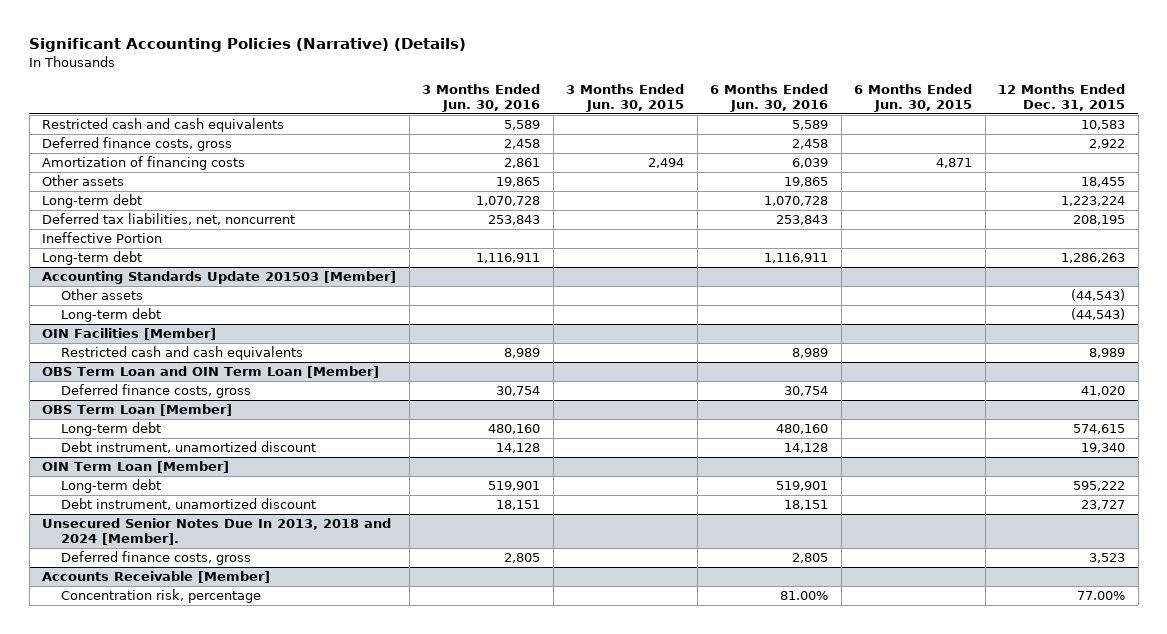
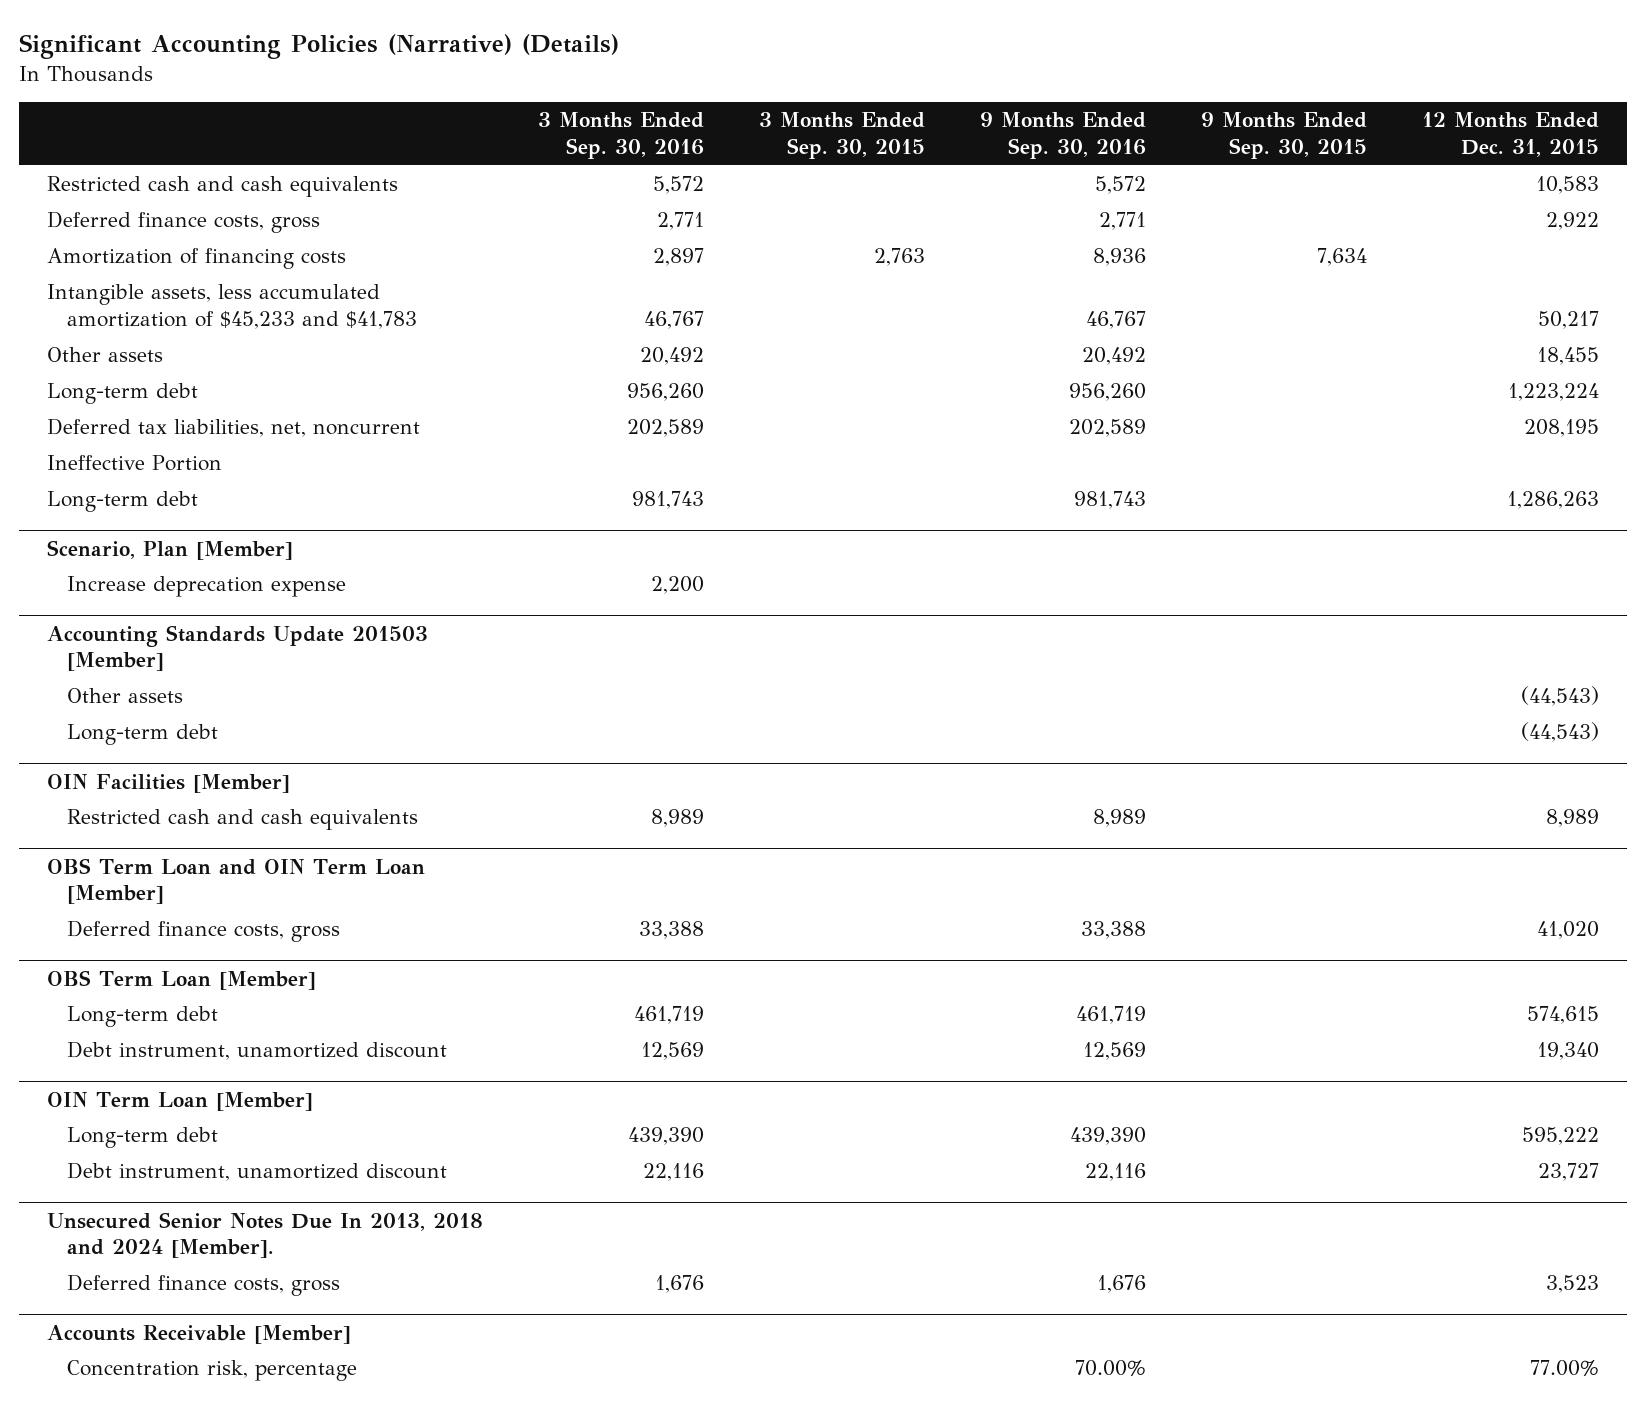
[422,83,541,113] 3 Months Ended Jun. 30, 2016 -> none
[566,83,685,113] 3 Months Ended Jun. 30, 2015 -> none
[710,83,829,113] 6 Months Ended Jun. 30, 2016 -> none
[854,83,973,113] 6 Months Ended Jun. 30, 2015 -> none
none -> [538,112,705,159] 3 Months Ended Sep. 30, 2016
none -> [759,112,926,159] 3 Months Ended Sep. 30, 2015
none -> [980,112,1147,159] 9 Months Ended Sep. 30, 2016
none -> [1201,112,1368,159] 9 Months Ended Sep. 30, 2015
none -> [46,284,418,329] Intangible assets, less accumulated amortization of $45,233 and $41,783
none -> [46,539,293,560] Scenario, Plan [Member]
none -> [67,576,347,598] Increase deprecation expense

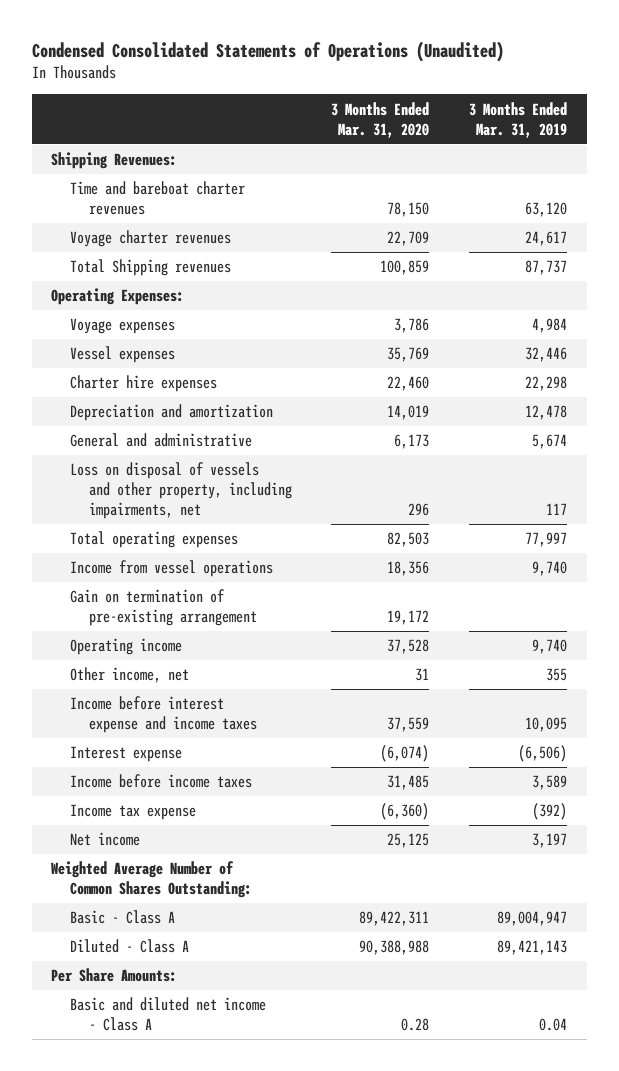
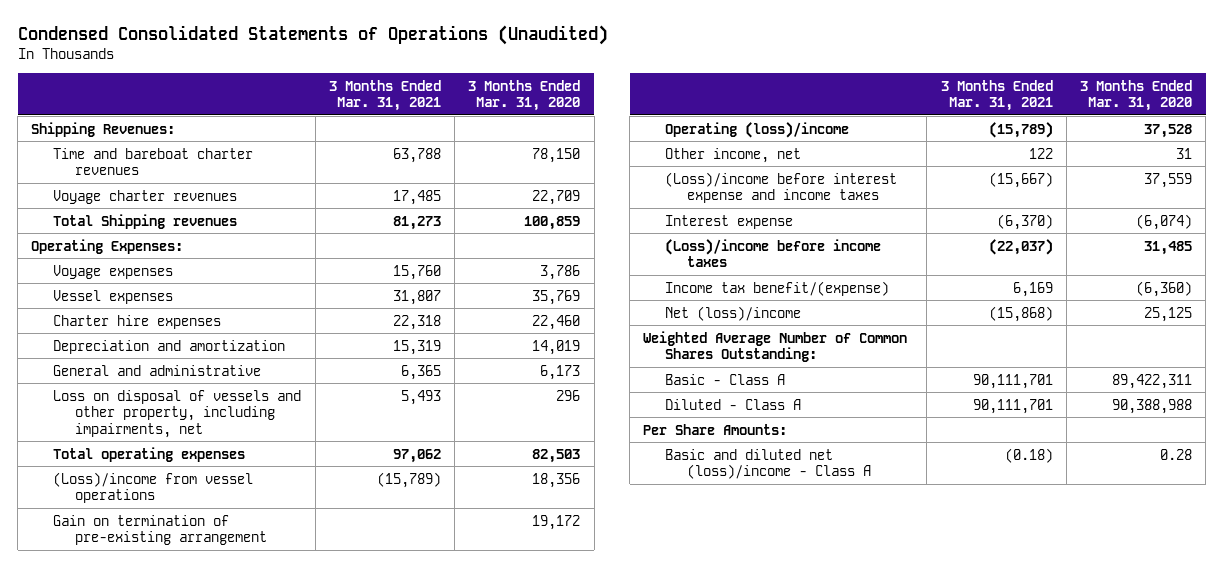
[469,101,568,138] 3 Months Ended Mar. 31, 2019 -> none
none -> [328,79,441,112] 3 Months Ended Mar. 31, 2021
[70,560,274,578] Income from vessel operations -> [53,471,254,504] (Loss)/income from vessel operations
[70,638,183,656] Operating income -> [665,121,850,138] Operating (loss)/income
[70,696,257,734] Income before interest expense and income taxes -> [665,171,898,204] (Loss)/income before interest expense and income taxes
[70,774,253,789] Income before income taxes -> [665,238,882,268] (Loss)/income before income taxes
[70,804,197,821] Income tax expense -> [665,280,890,296] Income tax benefit/(expense)
[70,832,141,847] Net income -> [665,305,802,321] Net (loss)/income
[70,997,267,1032] Basic and diluted net income - Class A -> [665,448,872,480] Basic and diluted net (loss)/income - Class A

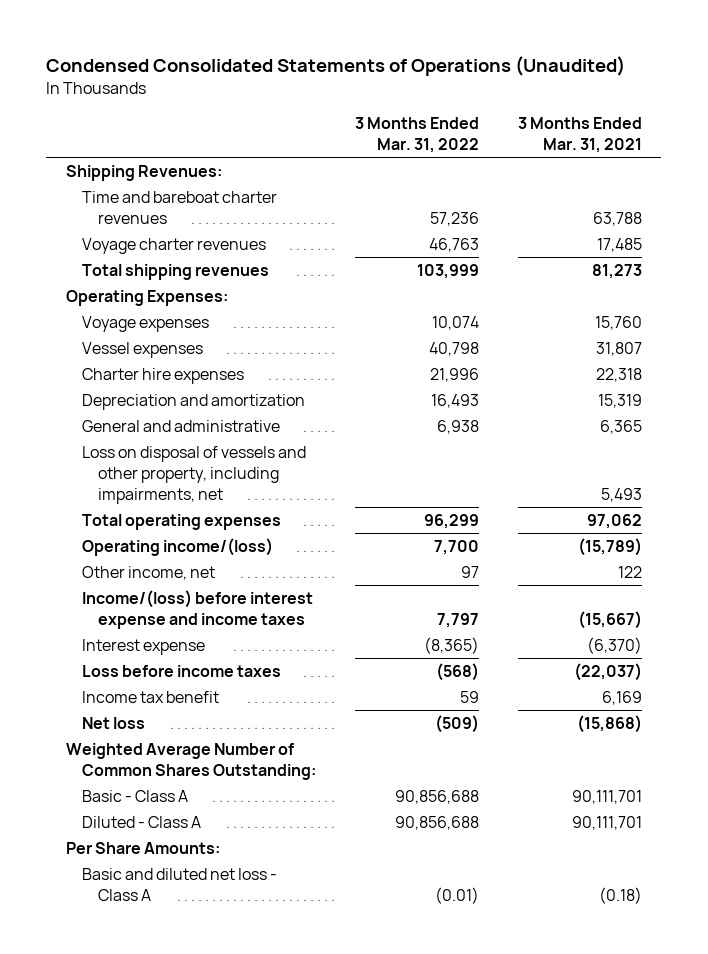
[468,79,581,112] 3 Months Ended Mar. 31, 2020 -> none
none -> [354,116,479,153] 3 Months Ended Mar. 31, 2022
[53,213,238,229] Total Shipping revenues -> [81,264,269,281] Total shipping revenues
[53,471,254,504] (Loss)/income from vessel operations -> none
[53,514,268,546] Gain on termination of pre-existing arrangement -> none
[665,121,850,138] Operating (loss)/income -> [81,538,273,557] Operating income/(loss)
[665,171,898,204] (Loss)/income before interest expense and income taxes -> [81,590,313,629] Income/(loss) before interest expense and income taxes
[665,238,882,268] (Loss)/income before income taxes -> [81,665,281,678] Loss before income taxes
[665,280,890,296] Income tax benefit/(expense) -> [81,691,219,704] Income tax benefit
[665,305,802,321] Net (loss)/income -> [81,717,145,730] Net loss
[665,448,872,480] Basic and diluted net (loss)/income - Class A -> [81,868,277,901] Basic and diluted net loss - Class A

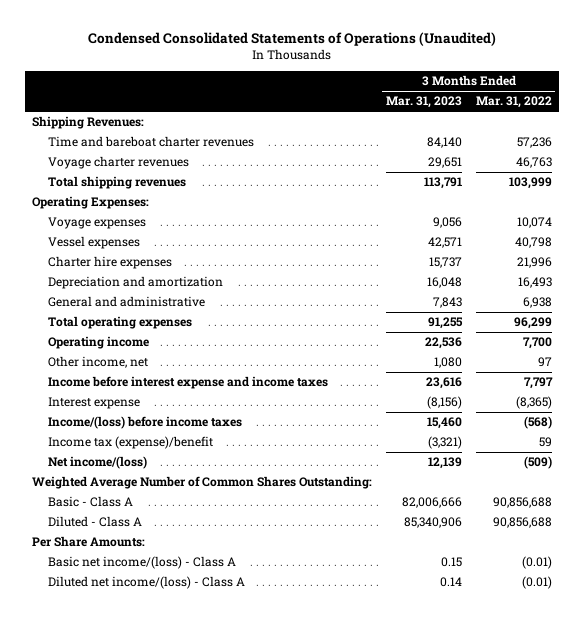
[517,116,642,153] 3 Months Ended Mar. 31, 2021 -> none
none -> [385,96,462,109] Mar. 31, 2023
[81,446,306,504] Loss on disposal of vessels and other property, including impairments, net -> none
[81,538,273,557] Operating income/(loss) -> [47,336,149,350] Operating income
[81,590,313,629] Income/(loss) before interest expense and income taxes -> [47,376,328,390] Income before interest expense and income taxes
[81,665,281,678] Loss before income taxes -> [47,416,242,430] Income/(loss) before income taxes
[81,691,219,704] Income tax benefit -> [47,436,213,450] Income tax (expense)/benefit
[81,717,145,730] Net loss -> [47,456,147,470] Net income/(loss)
[81,868,277,901] Basic and diluted net loss - Class A -> [47,556,236,570] Basic net income/(loss) - Class A
none -> [47,576,245,590] Diluted net income/(loss) - Class A

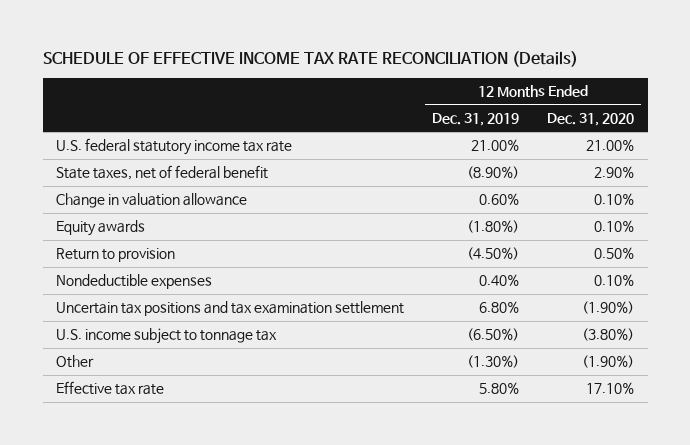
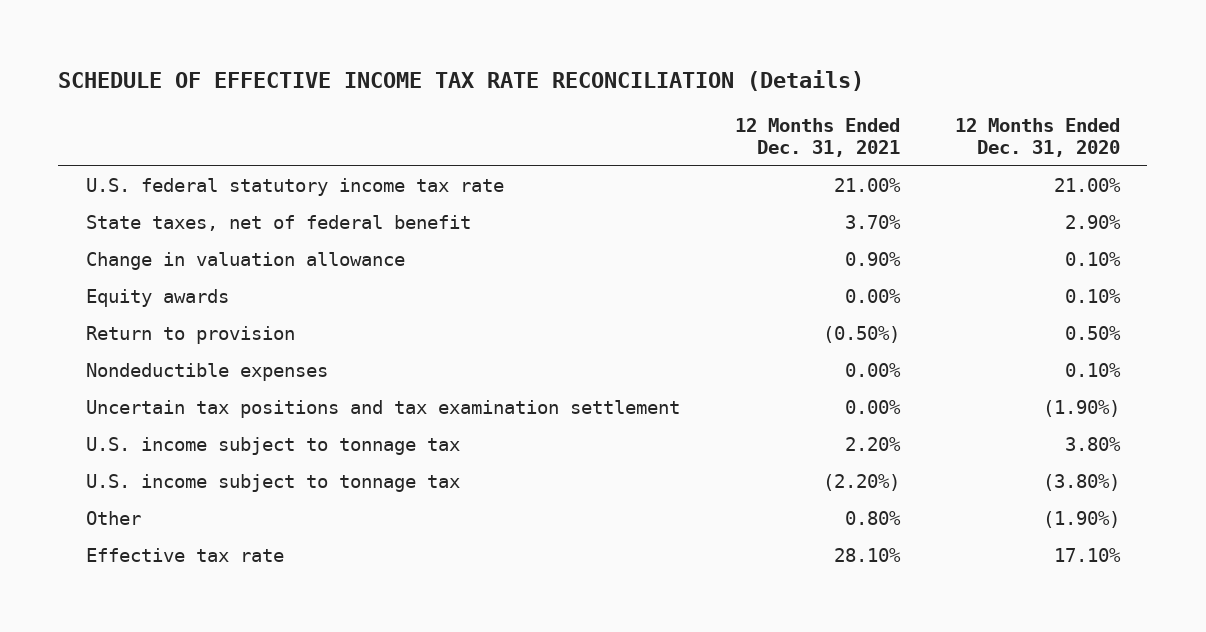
[432,112,520,126] Dec. 31, 2019 -> none
none -> [734,117,900,158] 12 Months Ended Dec. 31, 2021
none -> [85,437,460,456] U.S. income subject to tonnage tax

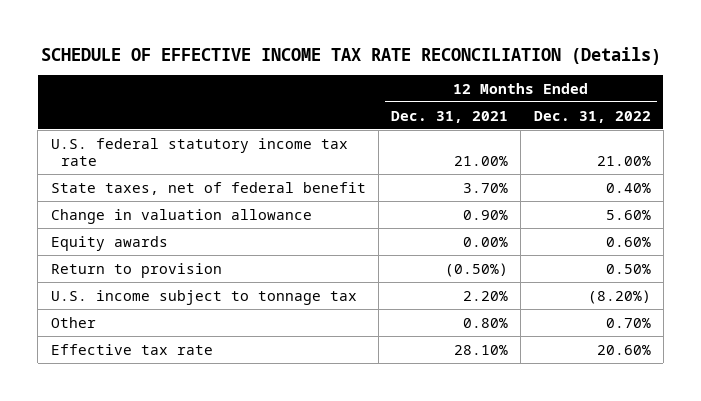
[954,117,1120,158] 12 Months Ended Dec. 31, 2020 -> none
none -> [533,110,651,123] Dec. 31, 2022
[85,363,328,382] Nondeductible expenses -> none
[85,400,680,419] Uncertain tax positions and tax examination settlement -> none
[85,474,460,493] U.S. income subject to tonnage tax -> none

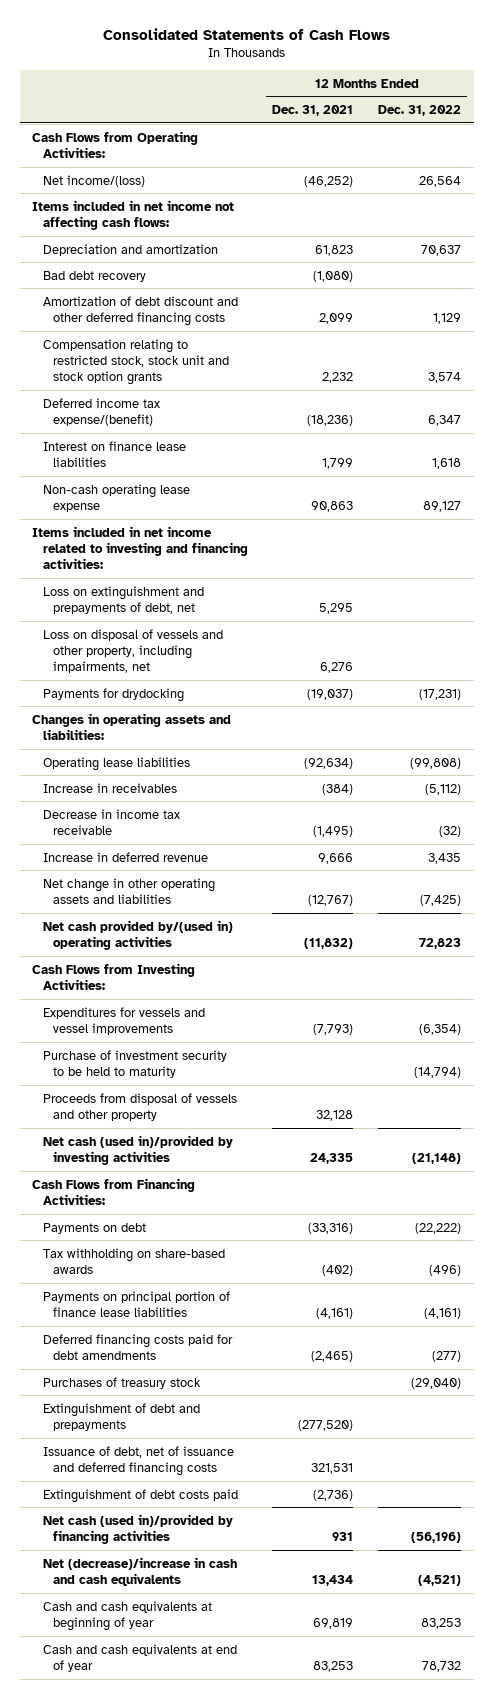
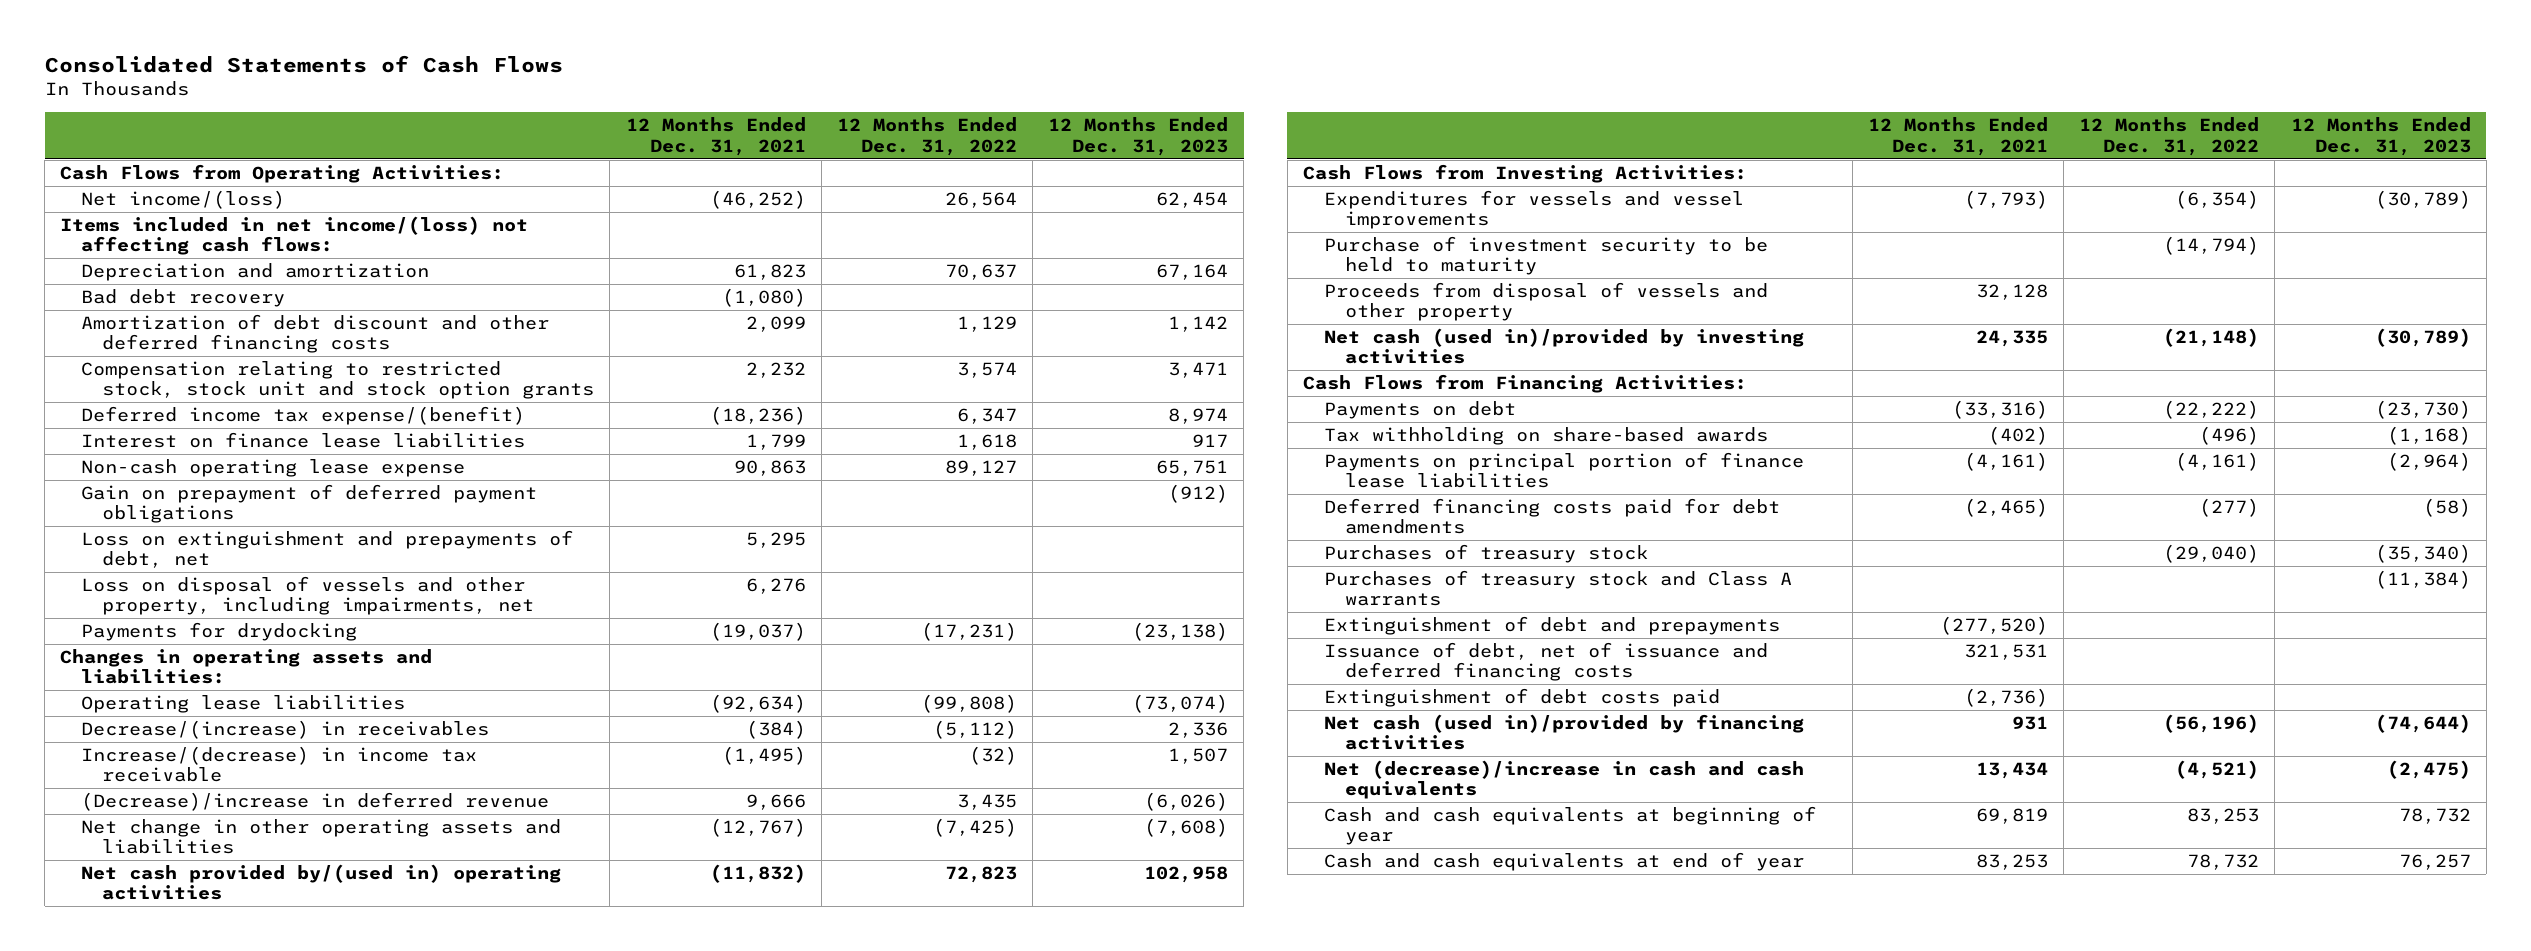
none -> [1048,117,1229,156] 12 Months Ended Dec. 31, 2023
[32,199,235,230] Items included in net income not affecting cash flows: -> [60,215,529,256] Items included in net income/(loss) not affecting cash flows:
[32,525,248,570] Items included in net income related to investing and financing activities: -> none
none -> [81,483,538,524] Gain on prepayment of deferred payment obligations
[42,782,177,793] Increase in receivables -> [81,719,490,739] Decrease/(increase) in receivables
[42,808,180,835] Decrease in income tax receivable -> [81,745,478,783] Increase/(decrease) in income tax receivable
[42,851,208,862] Increase in deferred revenue -> [81,791,550,811] (Decrease)/increase in deferred revenue
none -> [1323,569,1792,607] Purchases of treasury stock and Class A warrants

